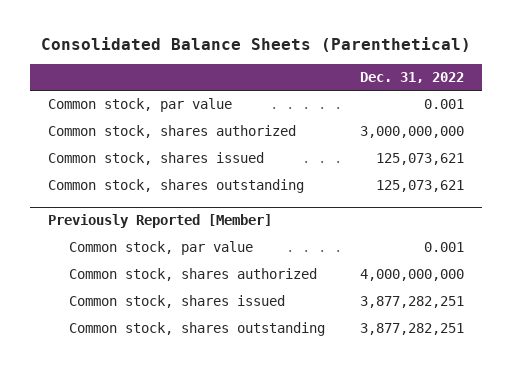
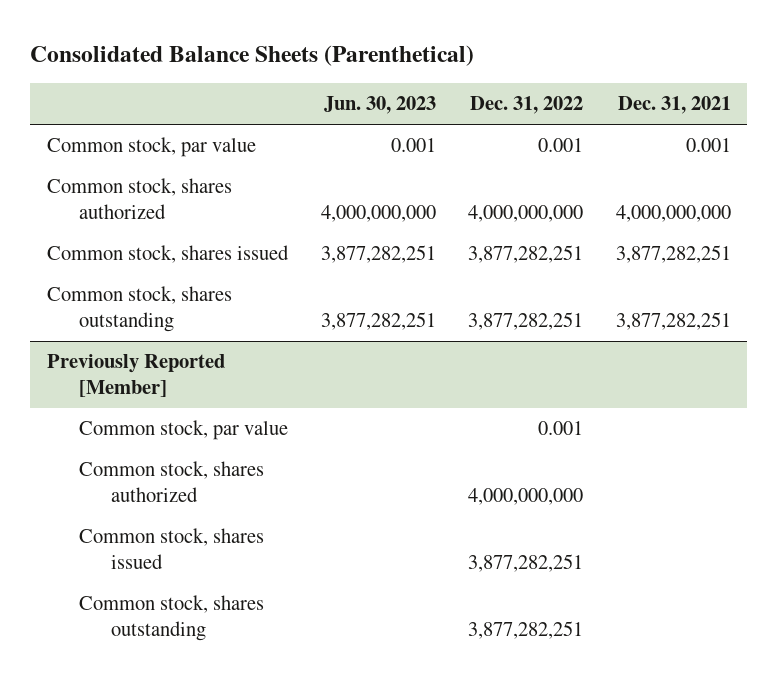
none -> [323,96,436,115] Jun. 30, 2023
none -> [618,96,732,115] Dec. 31, 2021
[360,126,465,139] 3,000,000,000 -> [468,204,584,222] 4,000,000,000
[376,153,465,166] 125,073,621 -> [468,245,584,264] 3,877,282,251
[376,180,465,193] 125,073,621 -> [468,311,584,330] 3,877,282,251

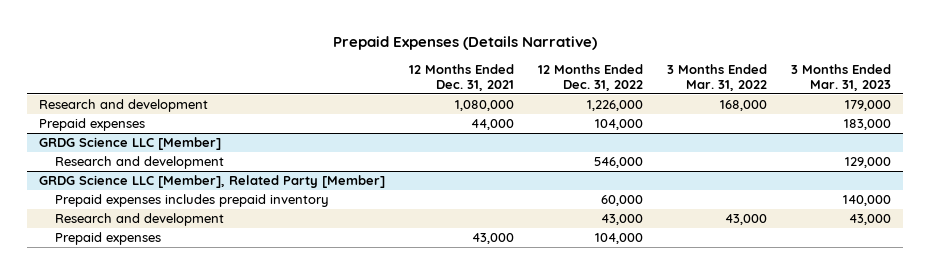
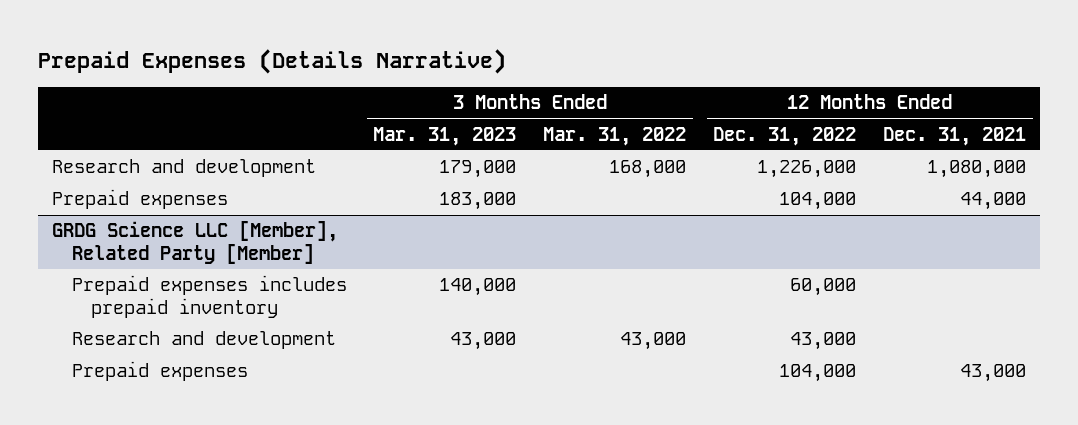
[38,136,221,150] GRDG Science LLC [Member] -> none
[54,155,224,169] Research and development -> none

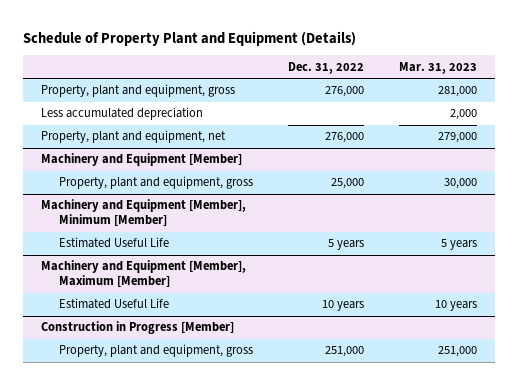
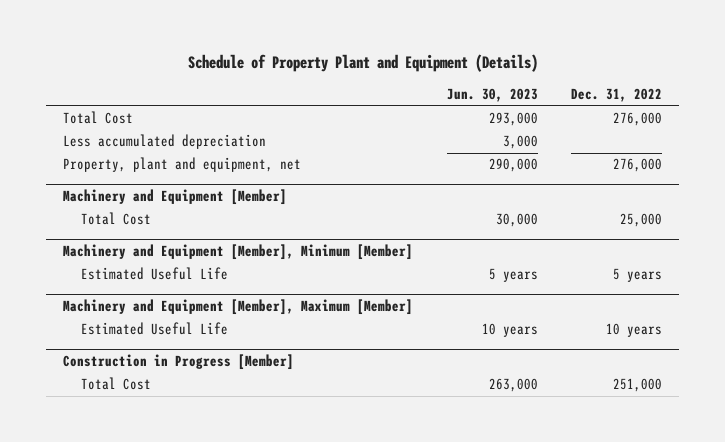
[399,61,478,74] Mar. 31, 2023 -> none
none -> [446,88,538,103] Jun. 30, 2023
[40,84,235,98] Property, plant and equipment, gross -> [62,111,133,125] Total Cost
[59,176,254,190] Property, plant and equipment, gross -> [80,212,151,226] Total Cost
[59,344,254,358] Property, plant and equipment, gross -> [80,377,151,391] Total Cost

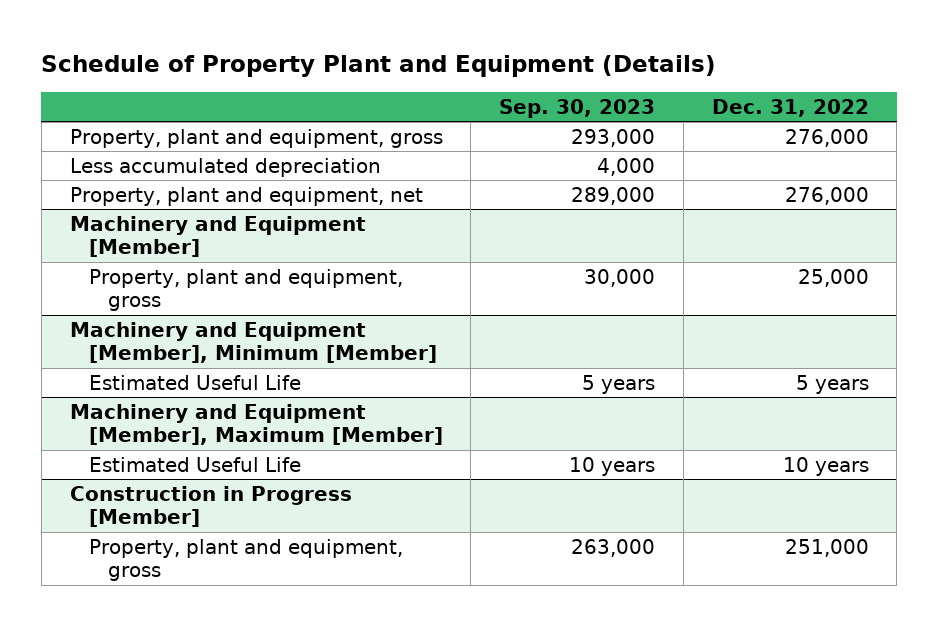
[446,88,538,103] Jun. 30, 2023 -> none
none -> [499,98,656,118] Sep. 30, 2023
[62,111,133,125] Total Cost -> [69,128,443,148] Property, plant and equipment, gross
[80,212,151,226] Total Cost -> [88,268,403,312] Property, plant and equipment, gross
[80,377,151,391] Total Cost -> [88,538,403,582] Property, plant and equipment, gross

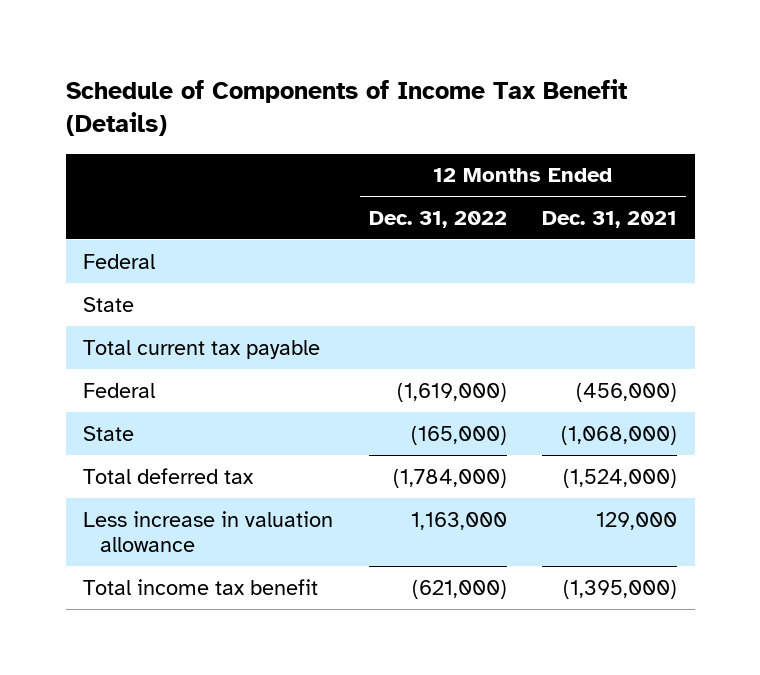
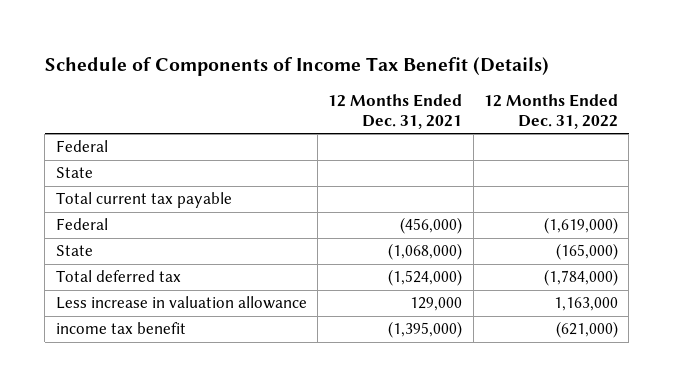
[83,578,319,595] Total income tax benefit -> [55,322,186,335] income tax benefit

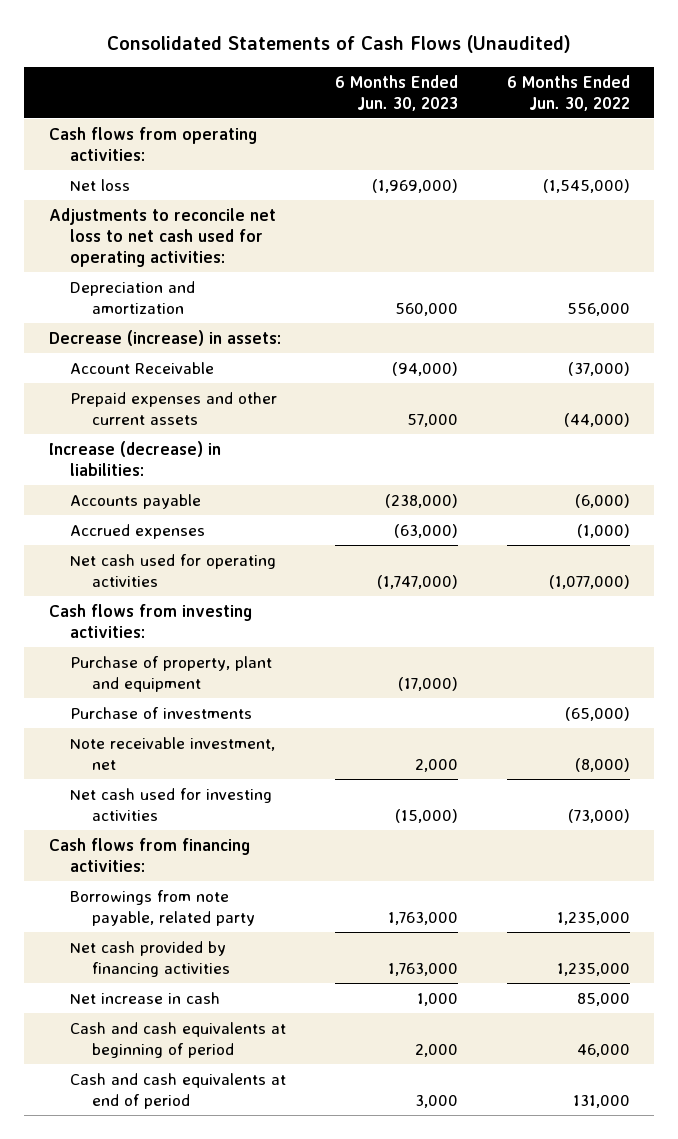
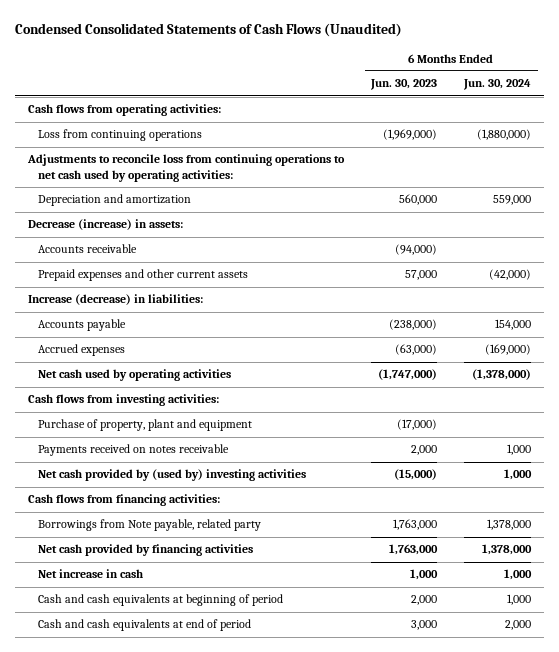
[107,35,572,54] Consolidated Statements of Cash Flows (Unaudited) -> [15,23,403,38] Condensed Consolidated Statements of Cash Flows (Unaudited)
[506,74,630,111] 6 Months Ended Jun. 30, 2022 -> none
none -> [463,79,532,91] Jun. 30, 2024
[70,178,131,191] Net loss -> [38,129,203,142] Loss from continuing operations
[48,207,276,267] Adjustments to reconcile net loss to net cash used for operating activities: -> [27,154,346,183] Adjustments to reconcile loss from continuing operations to net cash used by operating activities:
[70,361,215,374] Account Receivable -> [38,244,138,254] Accounts receivable
[70,553,277,587] Net cash used for operating activities -> [38,369,232,382] Net cash used by operating activities
[70,706,253,719] Purchase of investments -> none
[70,736,276,770] Note receivable investment, net -> [38,444,230,457] Payments received on notes receivable
[70,787,273,821] Net cash used for investing activities -> [38,469,307,482] Net cash provided by (used by) investing activities
[70,889,255,926] Borrowings from note payable, related party -> [38,519,262,532] Borrowings from Note payable, related party

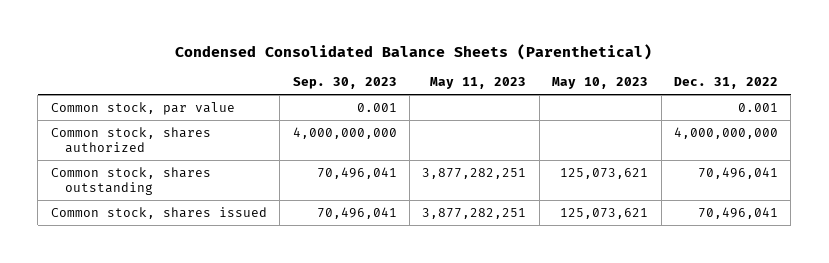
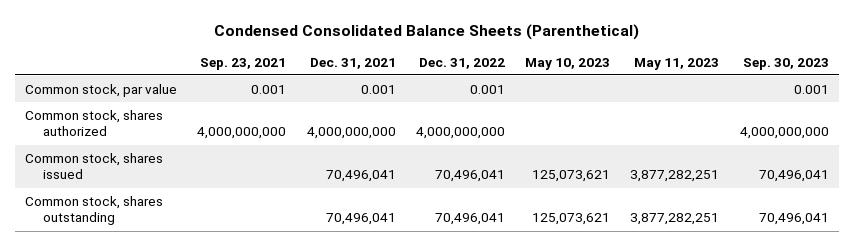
none -> [200,57,287,70] Sep. 23, 2021
none -> [309,57,396,69] Dec. 31, 2021
[50,166,211,196] Common stock, shares outstanding -> [24,195,163,226] Common stock, shares outstanding

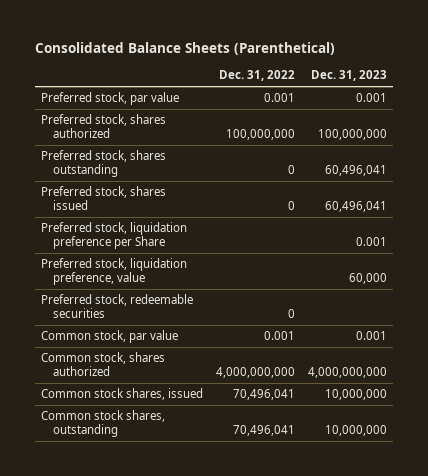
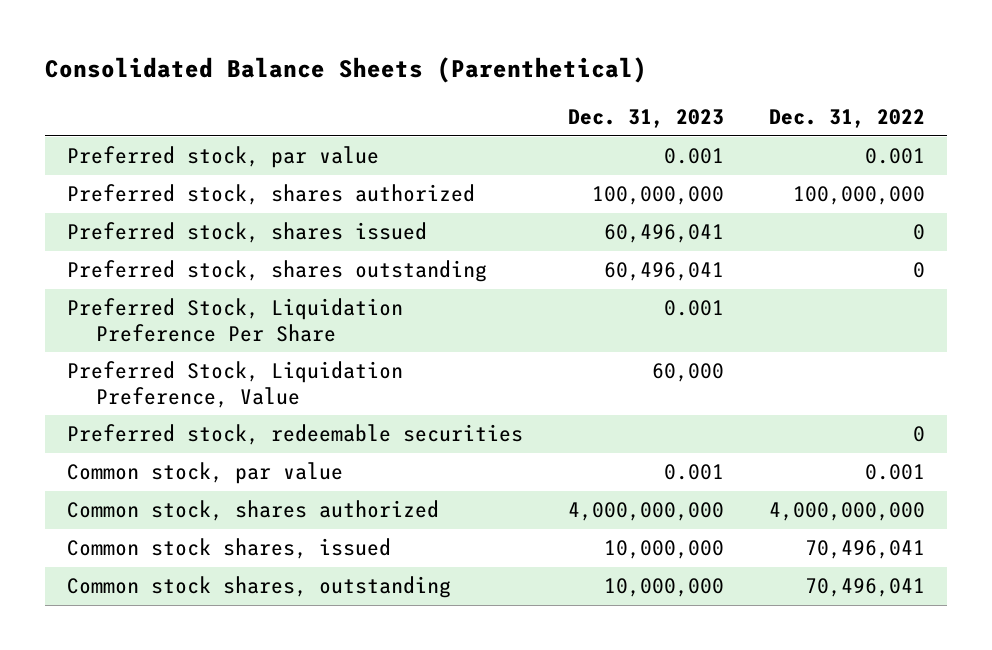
[41,150,167,178] Preferred stock, shares outstanding -> [67,260,488,283] Preferred stock, shares outstanding
[41,222,188,250] Preferred stock, liquidation preference per Share -> [67,298,404,342] Preferred Stock, Liquidation Preference Per Share
[41,258,188,286] Preferred stock, liquidation preference, value -> [67,361,404,408] Preferred Stock, Liquidation Preference, Value

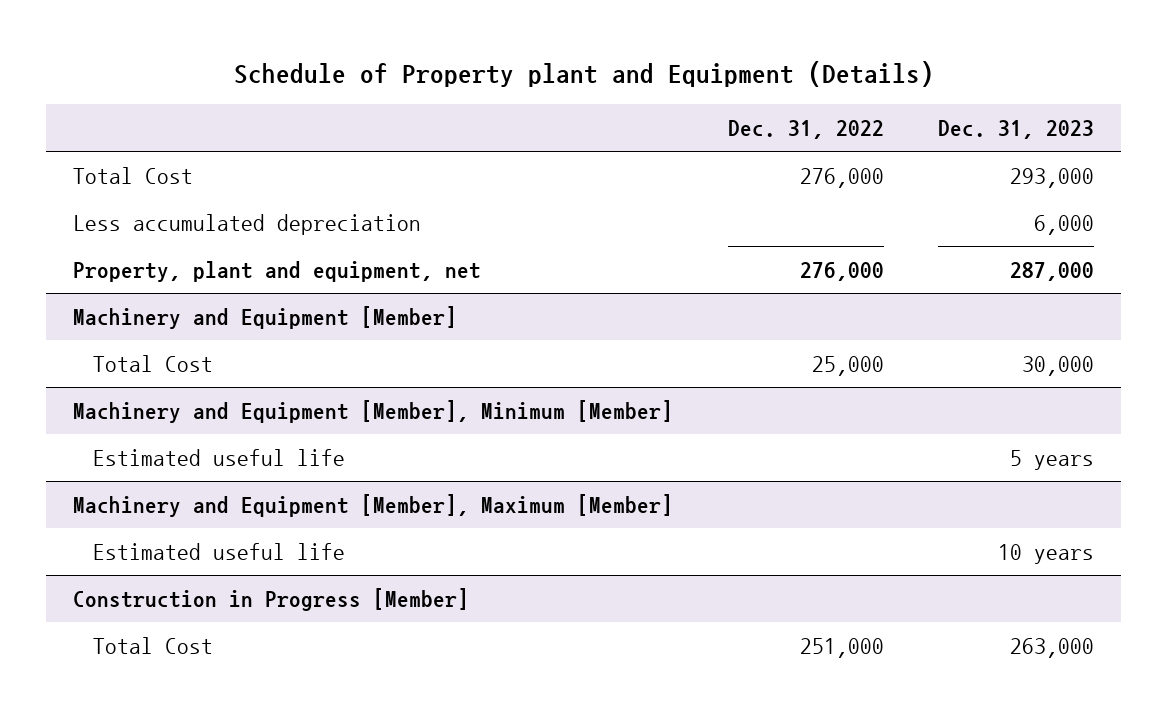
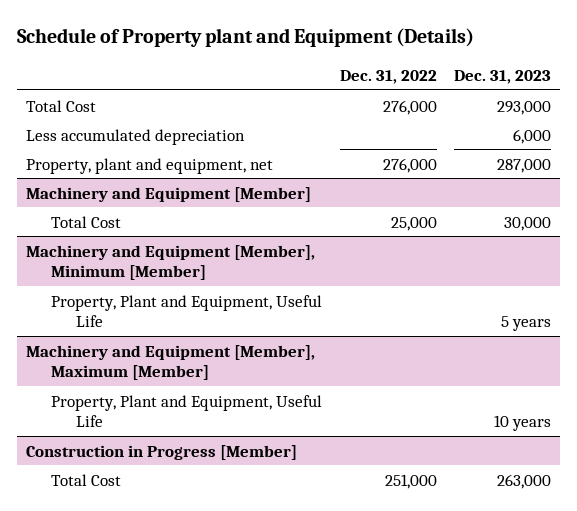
[92,448,345,466] Estimated useful life -> [50,294,322,327] Property, Plant and Equipment, Useful Life
[92,542,345,560] Estimated useful life -> [50,394,322,427] Property, Plant and Equipment, Useful Life

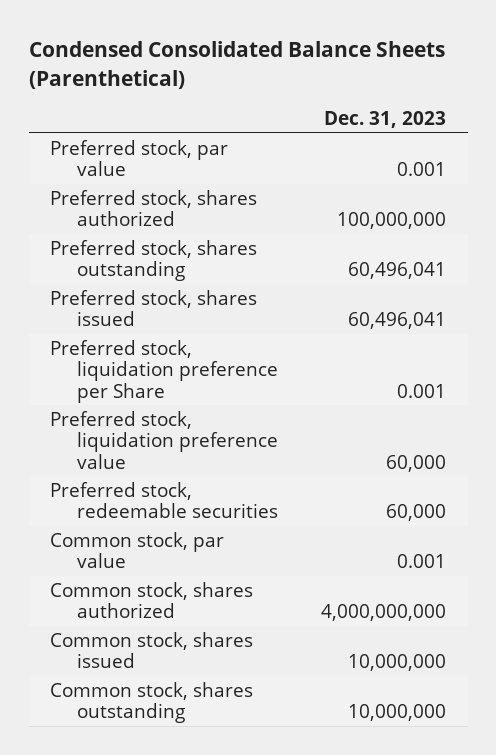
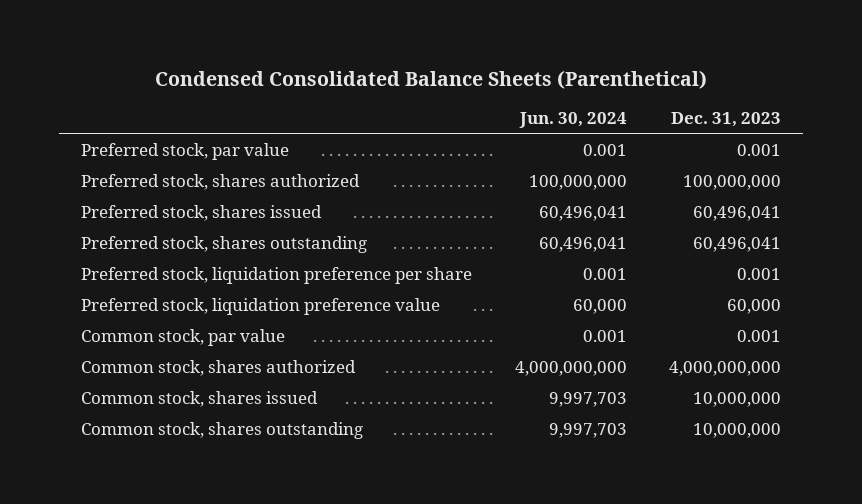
none -> [518,112,627,129] Jun. 30, 2024
[50,239,258,282] Preferred stock, shares outstanding -> [80,236,367,254] Preferred stock, shares outstanding
[50,339,279,403] Preferred stock, liquidation preference per Share -> [80,267,472,285] Preferred stock, liquidation preference per share
[50,481,279,519] Preferred stock, redeemable securities -> none

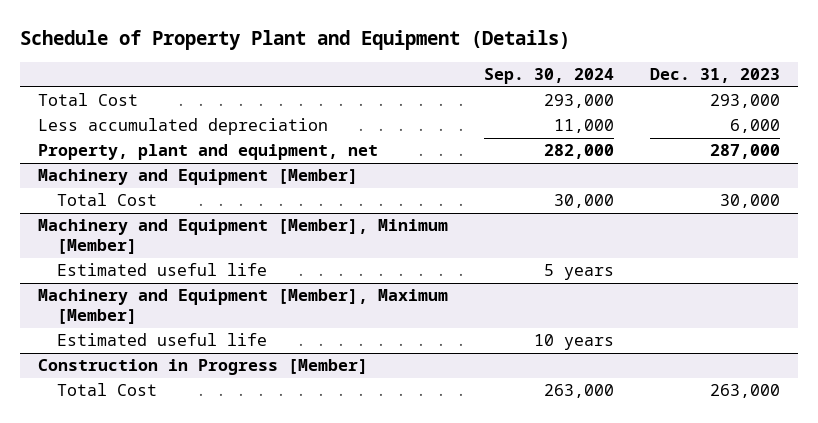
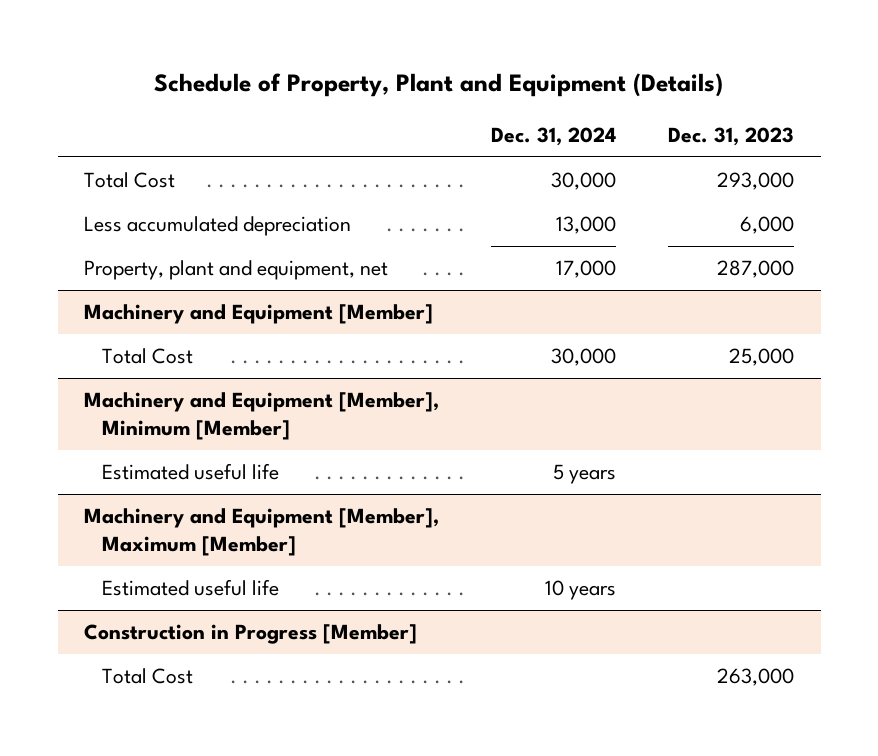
[19,30,570,51] Schedule of Property Plant and Equipment (Details) -> [154,73,724,98] Schedule of Property, Plant and Equipment (Details)
[484,68,615,85] Sep. 30, 2024 -> none
none -> [491,126,617,146] Dec. 31, 2024
[720,194,781,209] 30,000 -> [729,348,795,367] 25,000

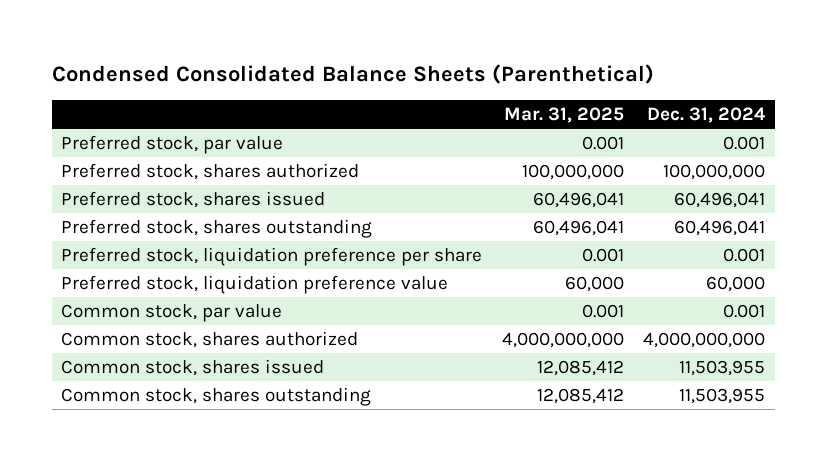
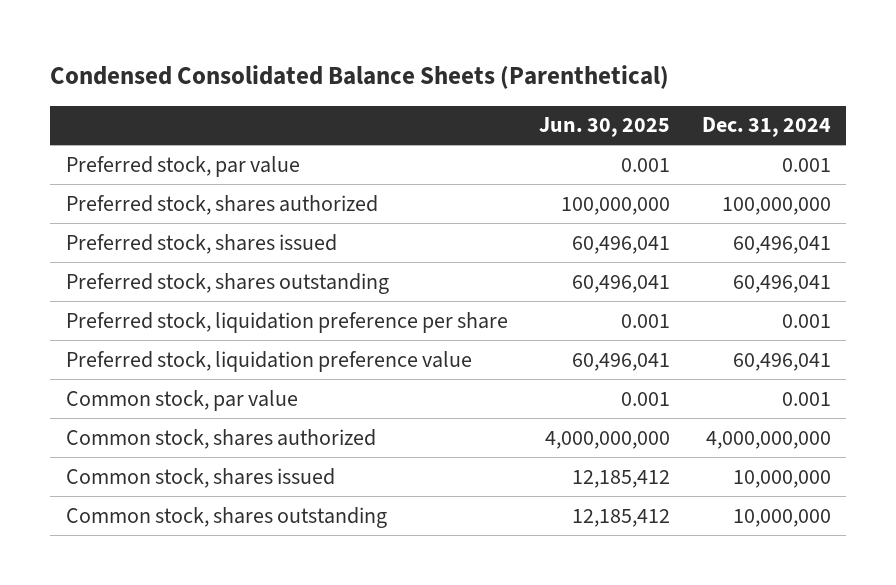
[503,107,624,124] Mar. 31, 2025 -> none
none -> [539,117,671,138] Jun. 30, 2025
[706,275,766,292] 60,000 -> [732,352,831,371] 60,496,041
[679,359,766,376] 11,503,955 -> [732,469,831,488] 10,000,000
[679,387,766,404] 11,503,955 -> [732,508,831,527] 10,000,000

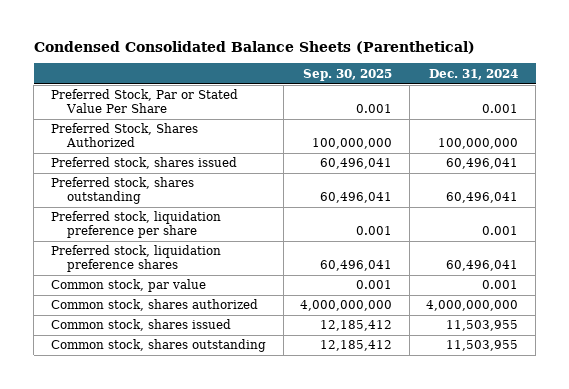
[539,117,671,138] Jun. 30, 2025 -> none
none -> [303,68,393,81] Sep. 30, 2025
[65,155,300,177] Preferred stock, par value -> [51,89,239,113] Preferred Stock, Par or Stated Value Per Share
[65,194,378,215] Preferred stock, shares authorized -> [51,123,199,147] Preferred Stock, Shares Authorized
[65,350,472,372] Preferred stock, liquidation preference value -> [51,245,222,272] Preferred stock, liquidation preference shares
[732,469,831,488] 10,000,000 -> [446,320,519,332] 11,503,955
[732,508,831,527] 10,000,000 -> [446,340,519,352] 11,503,955

